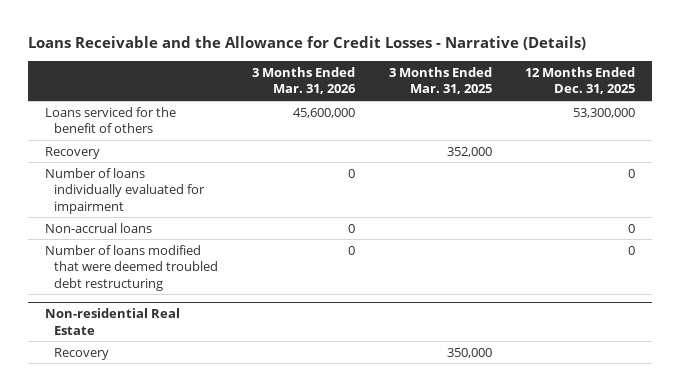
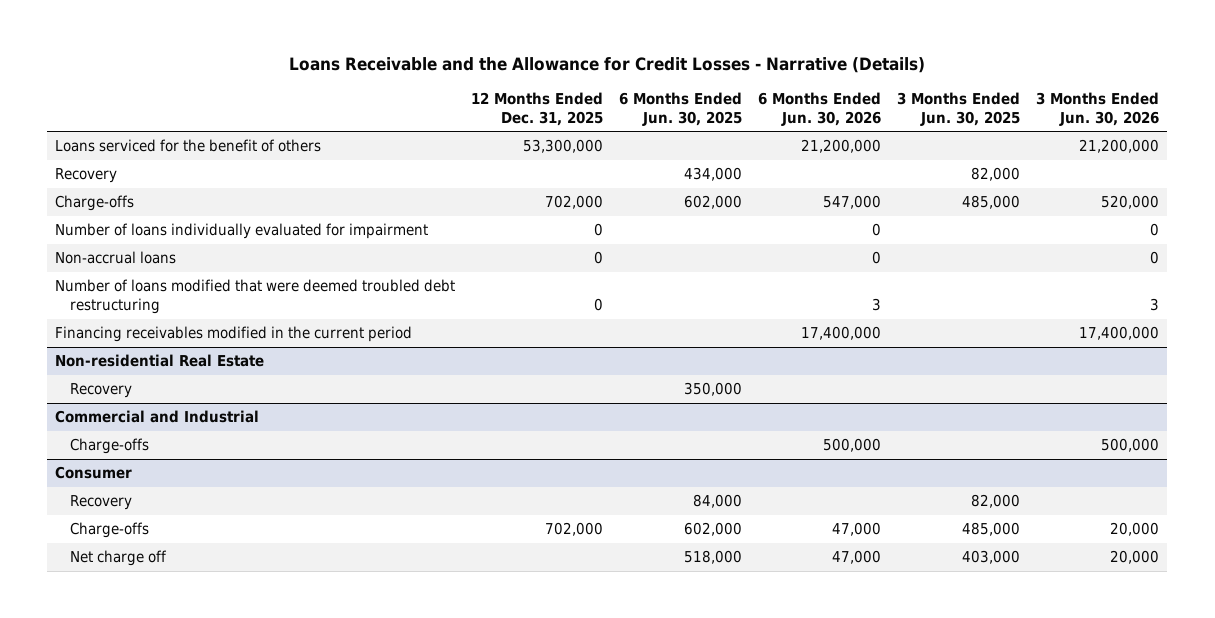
[251,67,356,95] 3 Months Ended Mar. 31, 2026 -> none
[388,67,492,95] 3 Months Ended Mar. 31, 2025 -> none
none -> [619,92,743,126] 6 Months Ended Jun. 30, 2025
none -> [758,92,882,126] 6 Months Ended Jun. 30, 2026
none -> [897,92,1021,126] 3 Months Ended Jun. 30, 2025
none -> [1036,92,1160,126] 3 Months Ended Jun. 30, 2026
none -> [55,195,135,212] Charge-offs
none -> [55,326,413,343] Financing receivables modified in the current period
none -> [55,410,260,424] Commercial and Industrial
none -> [69,438,149,455] Charge-offs
none -> [55,466,133,480] Consumer
none -> [69,495,132,511] Recovery
none -> [69,522,149,539] Charge-offs
none -> [69,550,167,567] Net charge off

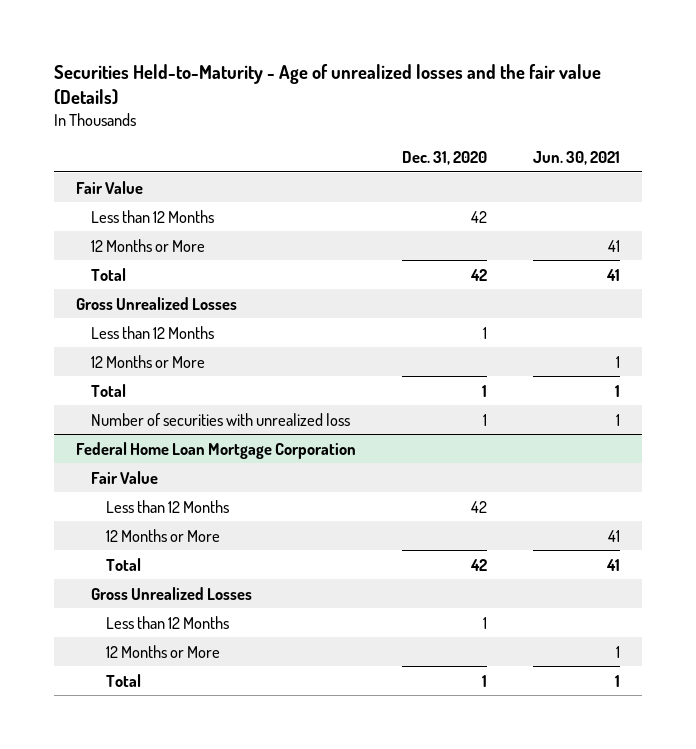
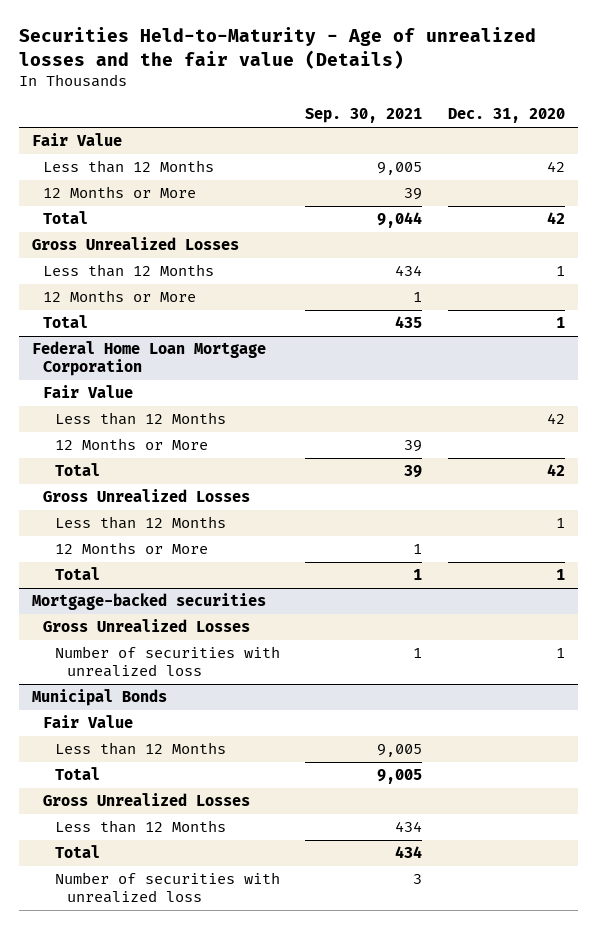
[532,151,620,166] Jun. 30, 2021 -> none
none -> [305,108,423,124] Sep. 30, 2021
[91,412,351,426] Number of securities with unrealized loss -> none
none -> [31,593,266,611] Mortgage-backed securities
none -> [43,619,251,633] Gross Unrealized Losses
none -> [54,646,280,678] Number of securities with unrealized loss
none -> [31,689,167,707] Municipal Bonds
none -> [43,715,134,729] Fair Value
none -> [54,742,226,756] Less than 12 Months
none -> [54,767,100,781] Total
none -> [43,793,251,807] Gross Unrealized Losses
none -> [54,820,226,834] Less than 12 Months
none -> [54,845,100,859] Total
none -> [54,872,280,904] Number of securities with unrealized loss

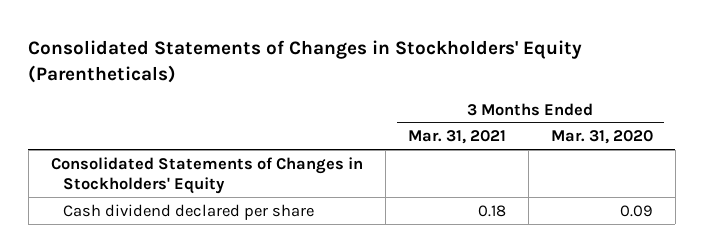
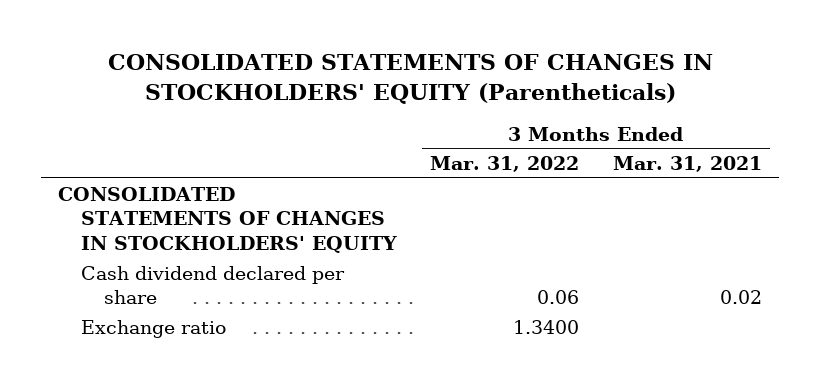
[28,40,583,83] Consolidated Statements of Changes in Stockholders' Equity (Parentheticals) -> [107,54,713,104] CONSOLIDATED STATEMENTS OF CHANGES IN STOCKHOLDERS' EQUITY (Parentheticals)
[550,130,653,145] Mar. 31, 2020 -> none
none -> [430,156,580,173] Mar. 31, 2022
[50,156,363,194] Consolidated Statements of Changes in Stockholders' Equity -> [57,186,397,254] CONSOLIDATED STATEMENTS OF CHANGES IN STOCKHOLDERS' EQUITY
[477,204,506,217] 0.18 -> [720,290,763,305] 0.02
none -> [80,319,226,338] Exchange ratio

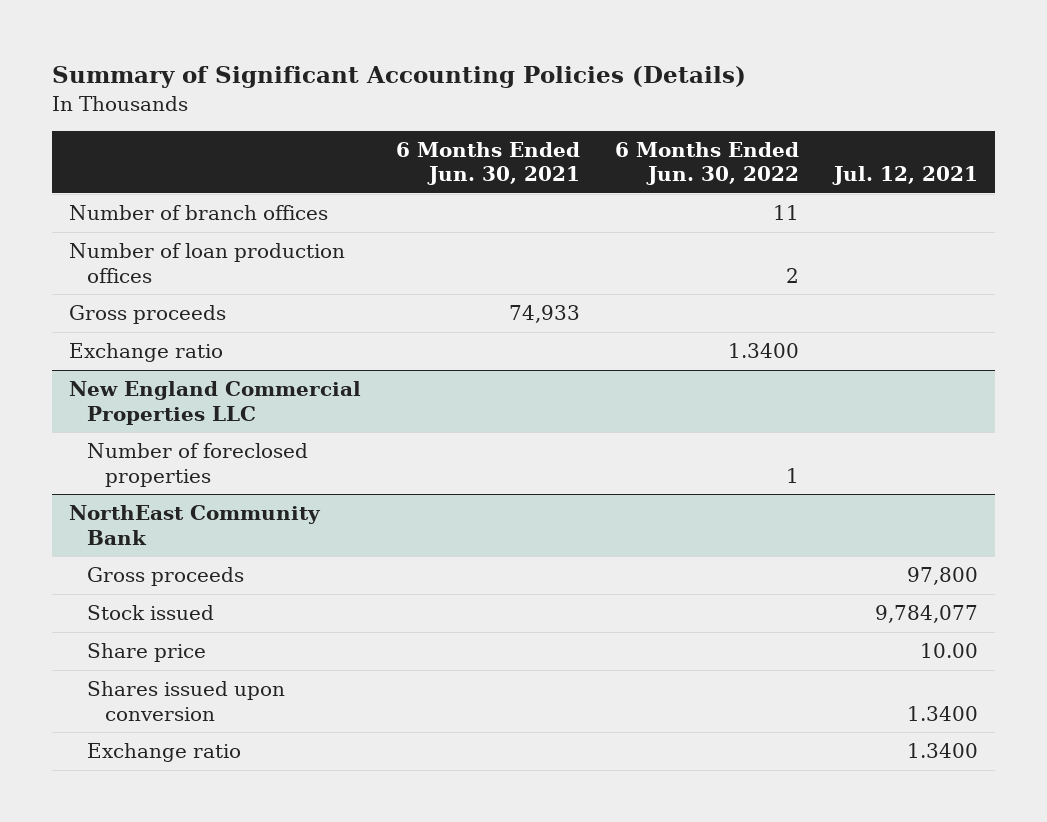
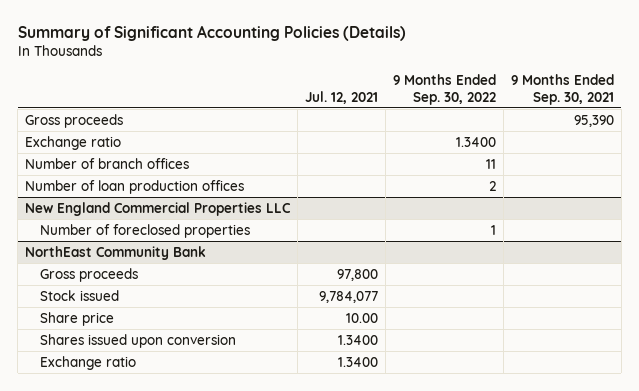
[396,141,581,186] 6 Months Ended Jun. 30, 2021 -> none
[614,141,799,186] 6 Months Ended Jun. 30, 2022 -> none
none -> [392,73,496,105] 9 Months Ended Sep. 30, 2022
none -> [510,73,614,105] 9 Months Ended Sep. 30, 2021
[69,205,329,221] Number of branch offices -> [25,157,190,169] Number of branch offices
[69,243,346,283] Number of loan production offices -> [25,179,245,194] Number of loan production offices

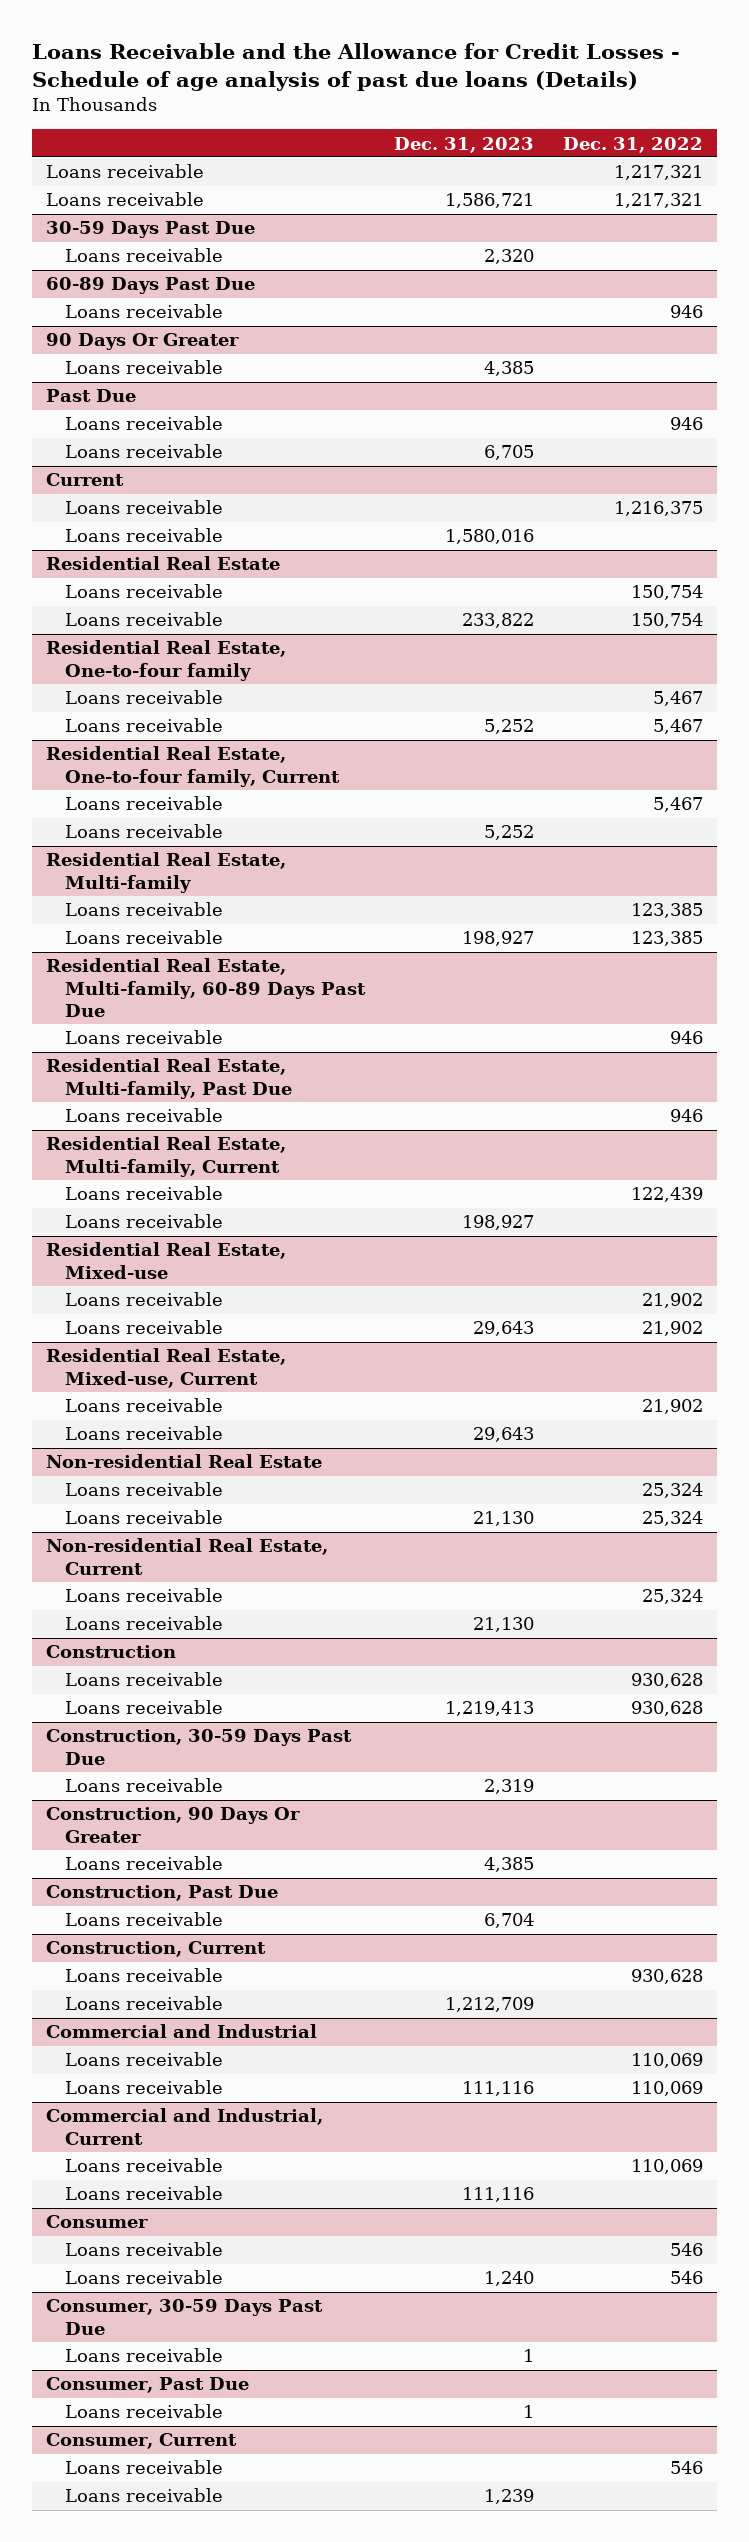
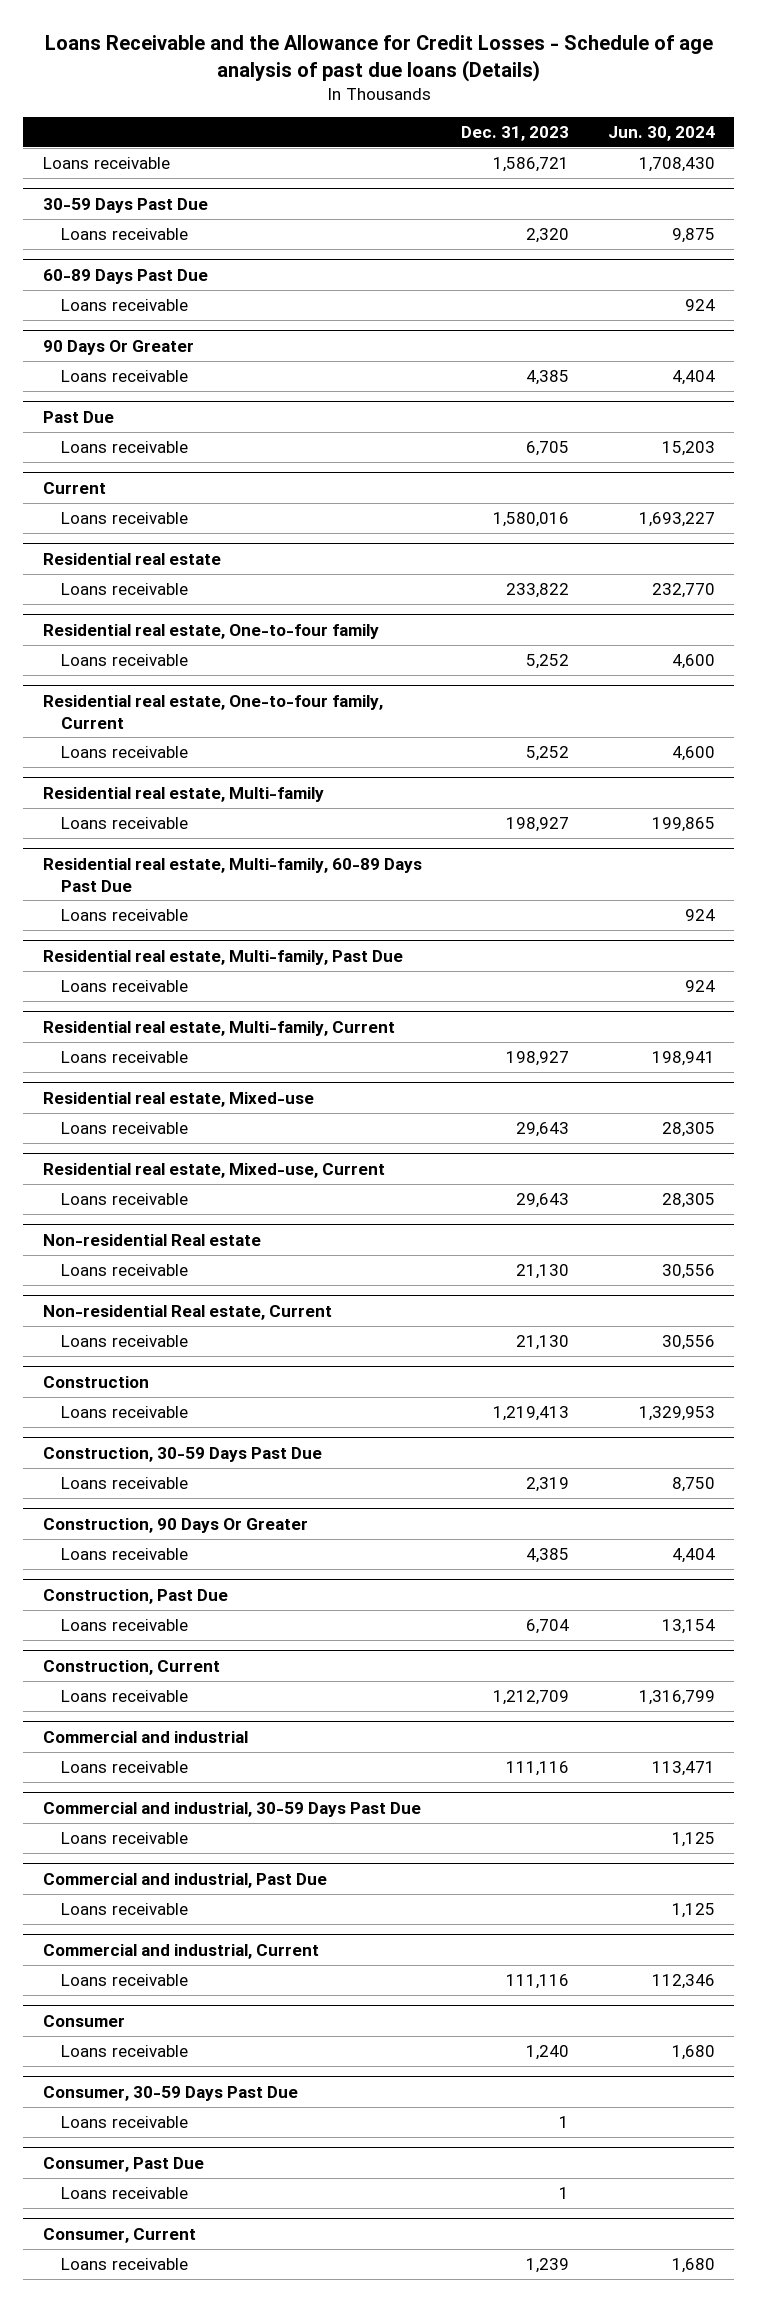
[562,136,703,153] Dec. 31, 2022 -> none
none -> [607,125,715,141] Jun. 30, 2024
[45,164,204,179] Loans receivable -> none
[65,416,224,431] Loans receivable -> none
[65,500,224,515] Loans receivable -> none
[65,584,224,599] Loans receivable -> none
[45,556,280,571] Residential Real Estate -> [42,552,221,565] Residential real estate
[65,690,224,705] Loans receivable -> none
[45,640,286,681] Residential Real Estate, One-to-four family -> [42,623,379,639] Residential real estate, One-to-four family
[65,796,224,811] Loans receivable -> none
[45,746,341,787] Residential Real Estate, One-to-four family, Current -> [42,694,383,729] Residential real estate, One-to-four family, Current
[65,902,224,917] Loans receivable -> none
[45,852,286,893] Residential Real Estate, Multi-family -> [42,786,324,802] Residential real estate, Multi-family
[45,958,367,1018] Residential Real Estate, Multi-family, 60-89 Days Past Due -> [42,857,422,892] Residential real estate, Multi-family, 60-89 Days Past Due
[45,1058,293,1099] Residential Real Estate, Multi-family, Past Due -> [42,949,403,965] Residential real estate, Multi-family, Past Due
[65,1186,224,1201] Loans receivable -> none
[45,1136,286,1177] Residential Real Estate, Multi-family, Current -> [42,1020,395,1036] Residential real estate, Multi-family, Current
[65,1292,224,1307] Loans receivable -> none
[45,1242,286,1279] Residential Real Estate, Mixed-use -> [42,1091,314,1107] Residential real estate, Mixed-use
[65,1398,224,1413] Loans receivable -> none
[45,1348,286,1388] Residential Real Estate, Mixed-use, Current -> [42,1162,385,1178] Residential real estate, Mixed-use, Current
[65,1482,224,1497] Loans receivable -> none
[45,1454,322,1469] Non-residential Real Estate -> [42,1233,261,1246] Non-residential Real estate
[65,1588,224,1603] Loans receivable -> none
[45,1538,328,1575] Non-residential Real Estate, Current -> [42,1304,332,1320] Non-residential Real estate, Current
[65,1672,224,1687] Loans receivable -> none
[65,1968,224,1983] Loans receivable -> none
[65,2052,224,2067] Loans receivable -> none
[45,2024,317,2039] Commercial and Industrial -> [42,1730,248,1743] Commercial and industrial
[65,2158,224,2173] Loans receivable -> none
none -> [42,1801,421,1817] Commercial and industrial, 30-59 Days Past Due
none -> [61,1831,189,1844] Loans receivable
none -> [42,1872,327,1888] Commercial and industrial, Past Due
none -> [61,1902,189,1915] Loans receivable
[45,2108,323,2145] Commercial and Industrial, Current -> [42,1943,319,1959] Commercial and industrial, Current
[65,2242,224,2257] Loans receivable -> none
[65,2460,224,2475] Loans receivable -> none

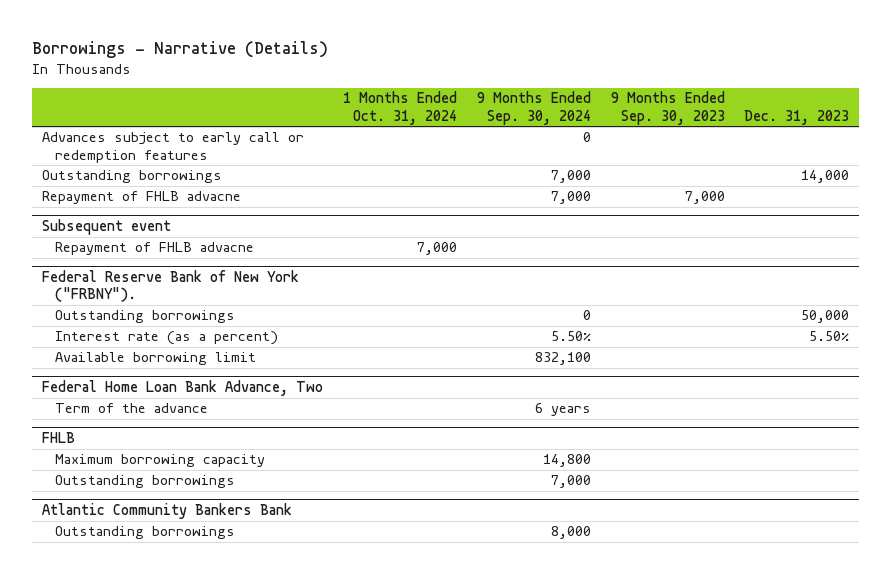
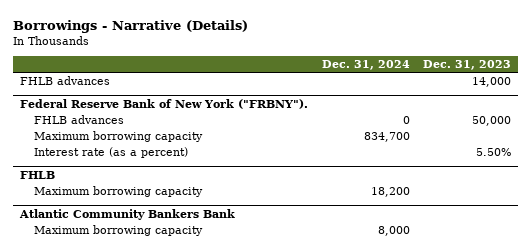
[342,91,457,125] 1 Months Ended Oct. 31, 2024 -> none
[476,91,591,125] 9 Months Ended Sep. 30, 2024 -> none
[610,91,725,125] 9 Months Ended Sep. 30, 2023 -> none
none -> [321,60,410,71] Dec. 31, 2024
[42,132,305,163] Advances subject to early call or redemption features -> none
[42,191,242,205] Repayment of FHLB advacne -> none
[42,218,172,235] Subsequent event -> none
[55,242,255,256] Repayment of FHLB advacne -> none
[42,170,223,184] Outstanding borrowings -> [19,76,110,86] FHLB advances
[55,310,236,324] Outstanding borrowings -> [34,115,125,125] FHLB advances
none -> [34,131,204,143] Maximum borrowing capacity
[55,352,257,366] Available borrowing limit -> none
[42,379,324,396] Federal Home Loan Bank Advance, Two -> none
[55,403,209,414] Term of the advance -> none
[55,475,236,489] Outstanding borrowings -> none
[55,526,236,540] Outstanding borrowings -> none
none -> [34,225,204,237] Maximum borrowing capacity

